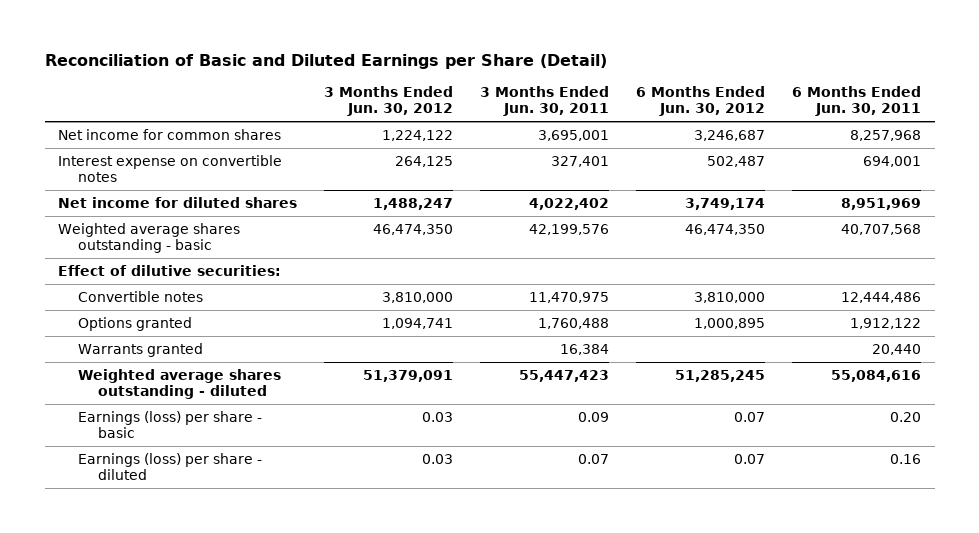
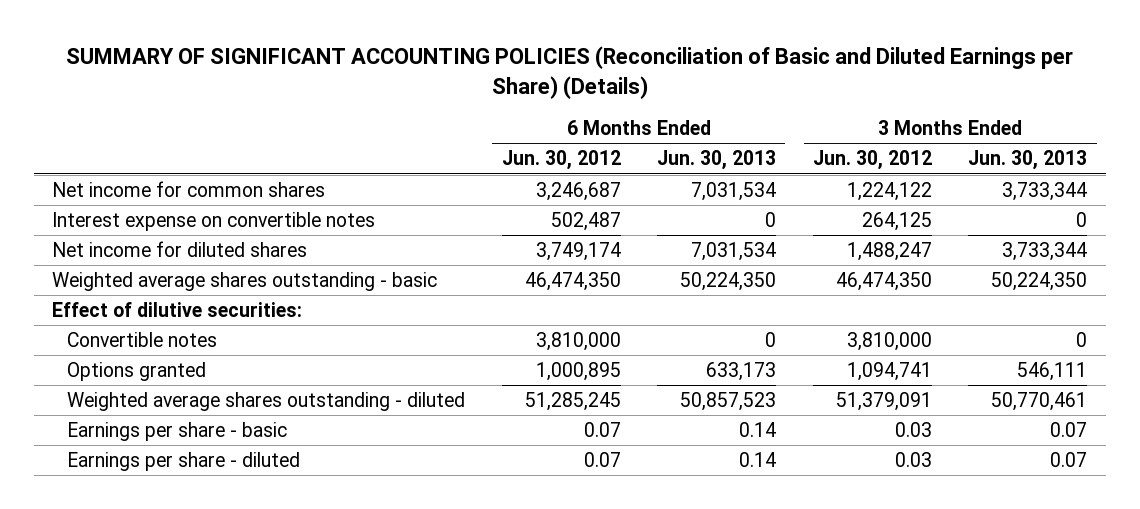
[44,53,607,69] Reconciliation of Basic and Diluted Earnings per Share (Detail) -> [65,46,1073,99] SUMMARY OF SIGNIFICANT ACCOUNTING POLICIES (Reconciliation of Basic and Diluted Earnings per Share) (Details)
[480,85,610,117] 3 Months Ended Jun. 30, 2011 -> none
[792,85,922,117] 6 Months Ended Jun. 30, 2011 -> none
none -> [657,150,777,171] Jun. 30, 2013
none -> [968,150,1088,171] Jun. 30, 2013
[78,342,204,357] Warrants granted -> none
[78,410,263,439] Earnings (loss) per share - basic -> [67,421,288,441] Earnings per share - basic
[78,452,263,481] Earnings (loss) per share - diluted -> [67,451,301,471] Earnings per share - diluted

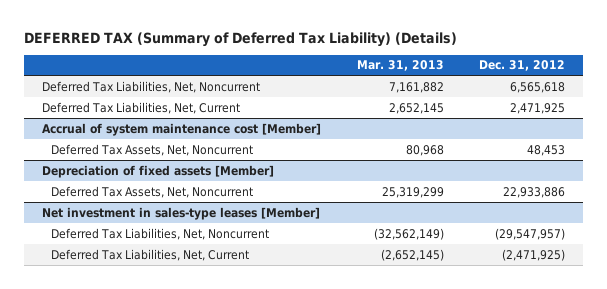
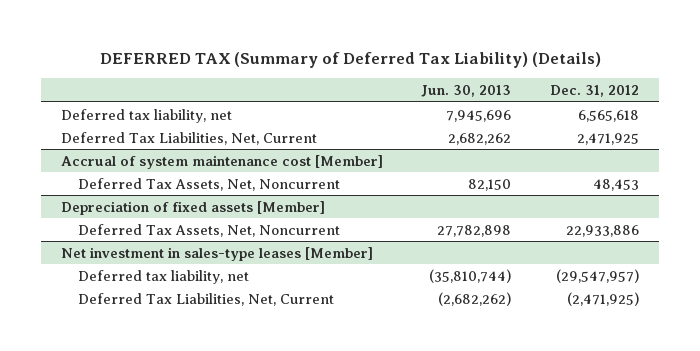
[356,60,444,72] Mar. 31, 2013 -> none
none -> [421,85,512,98] Jun. 30, 2013
[42,80,261,93] Deferred Tax Liabilities, Net, Noncurrent -> [60,108,232,123] Deferred tax liability, net
[51,227,270,240] Deferred Tax Liabilities, Net, Noncurrent -> [78,269,250,284] Deferred tax liability, net

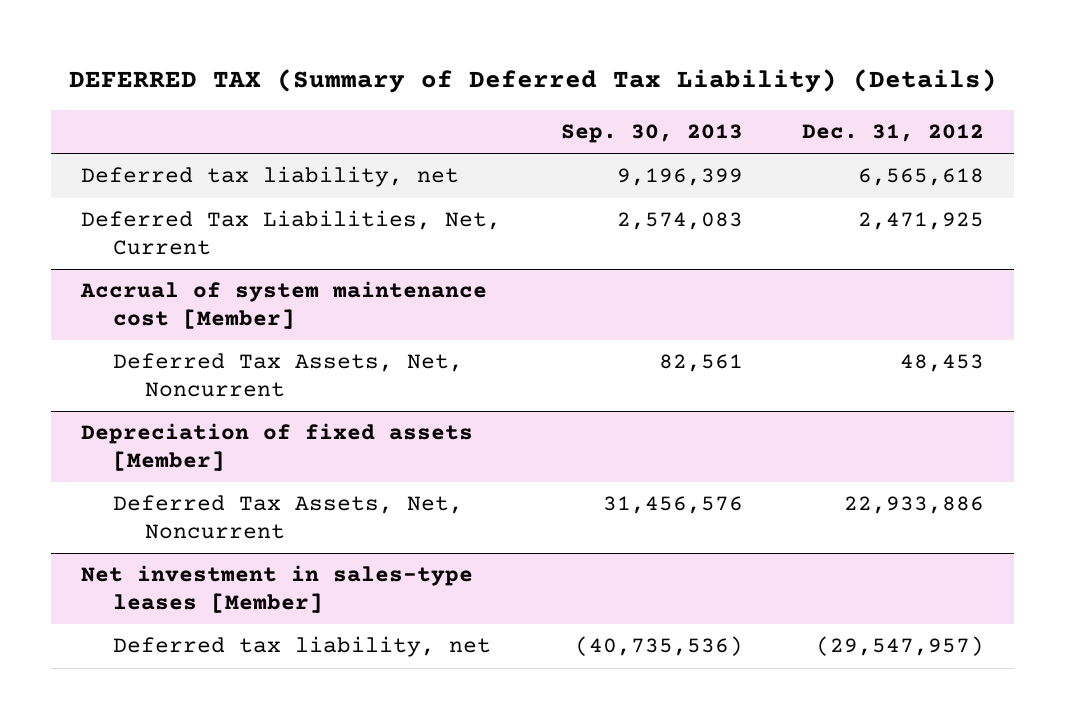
[421,85,512,98] Jun. 30, 2013 -> none
none -> [560,123,743,143] Sep. 30, 2013
[78,292,335,306] Deferred Tax Liabilities, Net, Current -> none

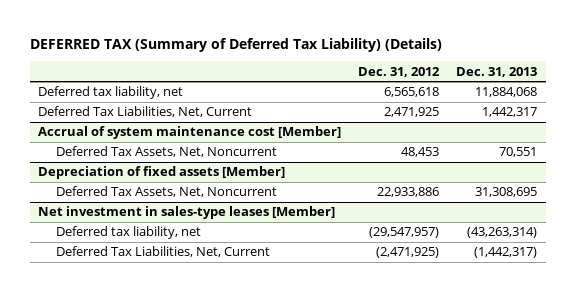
[560,123,743,143] Sep. 30, 2013 -> none
none -> [456,66,538,77] Dec. 31, 2013
none -> [55,246,270,258] Deferred Tax Liabilities, Net, Current

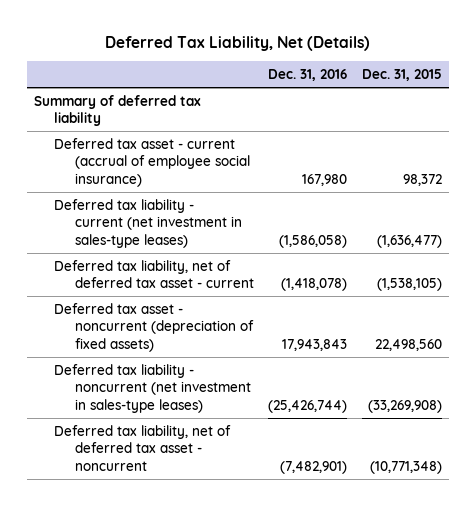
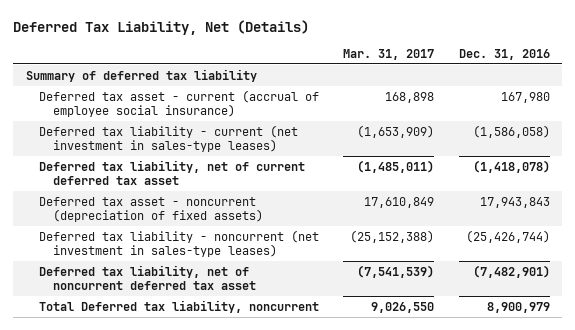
[361,69,442,82] Dec. 31, 2015 -> none
none -> [343,48,435,60] Mar. 31, 2017
[54,259,254,289] Deferred tax liability, net of deferred tax asset - current -> [39,159,306,185] Deferred tax liability, net of current deferred tax asset
[54,424,232,471] Deferred tax liability, net of deferred tax asset - noncurrent -> [39,264,256,290] Deferred tax liability, net of noncurrent deferred tax asset
none -> [39,299,320,313] Total Deferred tax liability, noncurrent

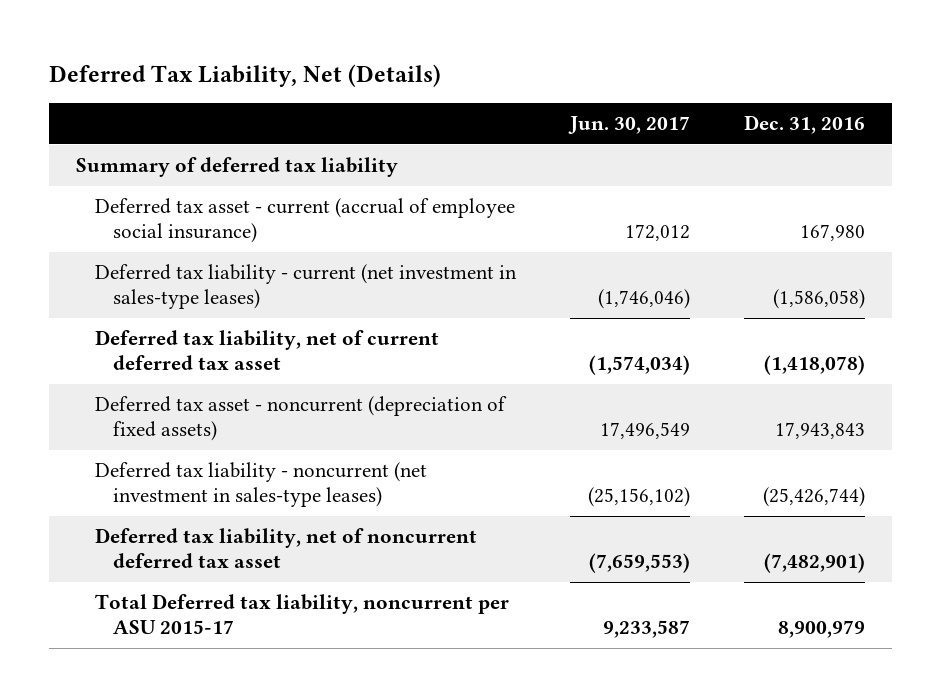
[343,48,435,60] Mar. 31, 2017 -> none
none -> [567,115,690,134] Jun. 30, 2017
[39,299,320,313] Total Deferred tax liability, noncurrent -> [94,594,509,635] Total Deferred tax liability, noncurrent per ASU 2015-17

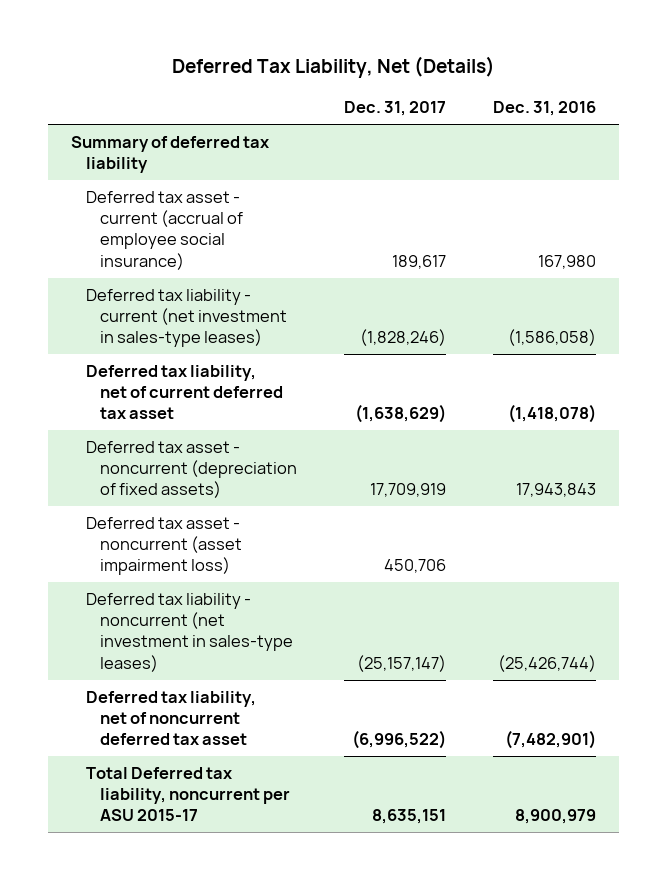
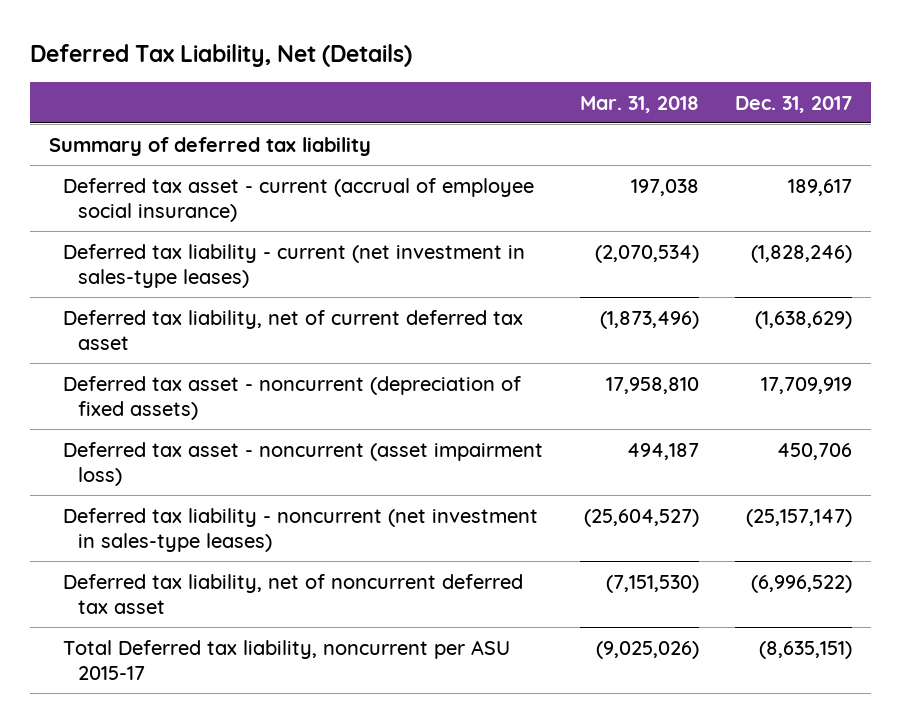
[492,101,596,117] Dec. 31, 2016 -> none
none -> [579,95,699,113] Mar. 31, 2018
[371,809,446,825] 8,635,151 -> [759,640,853,659] (8,635,151)

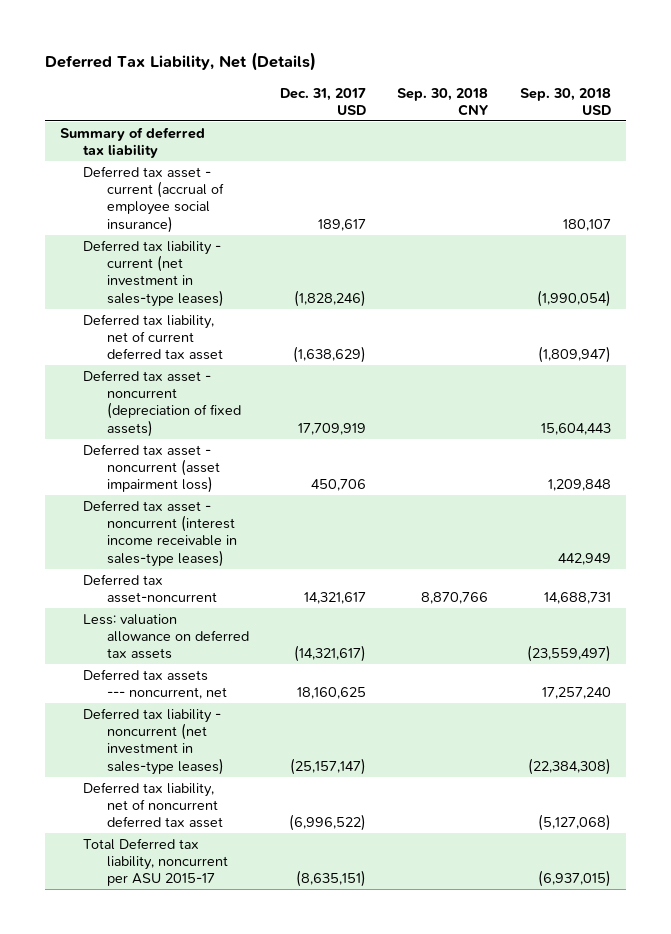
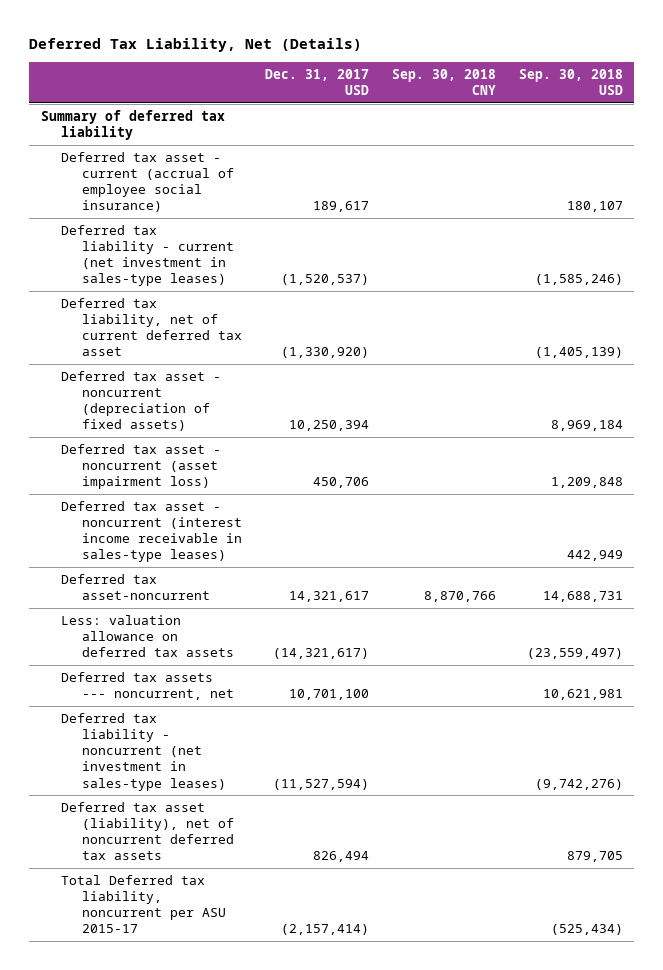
[293,289,366,307] (1,828,246) -> [280,274,369,286] (1,520,537)
[536,289,611,307] (1,990,054) -> [534,274,623,286] (1,585,246)
[292,346,366,364] (1,638,629) -> [280,347,369,359] (1,330,920)
[537,346,611,364] (1,809,947) -> [534,347,623,359] (1,405,139)
[297,422,366,435] 17,709,919 -> [288,420,369,432] 10,250,394
[540,422,611,435] 15,604,443 -> [550,420,623,432] 8,969,184
[296,687,366,700] 18,160,625 -> [288,689,369,701] 10,701,100
[541,687,611,700] 17,257,240 -> [542,689,623,701] 10,621,981
[289,757,366,775] (25,157,147) -> [272,778,369,790] (11,527,594)
[527,757,611,775] (22,384,308) -> [534,778,623,790] (9,742,276)
[83,781,223,829] Deferred tax liability, net of noncurrent deferred tax asset -> [61,801,234,861] Deferred tax asset (liability), net of noncurrent deferred tax assets
[288,814,366,832] (6,996,522) -> [312,851,369,863] 826,494
[537,814,611,832] (5,127,068) -> [566,851,623,863] 879,705
[295,870,366,888] (8,635,151) -> [280,924,369,936] (2,157,414)
[537,870,611,888] (6,937,015) -> [550,924,623,936] (525,434)

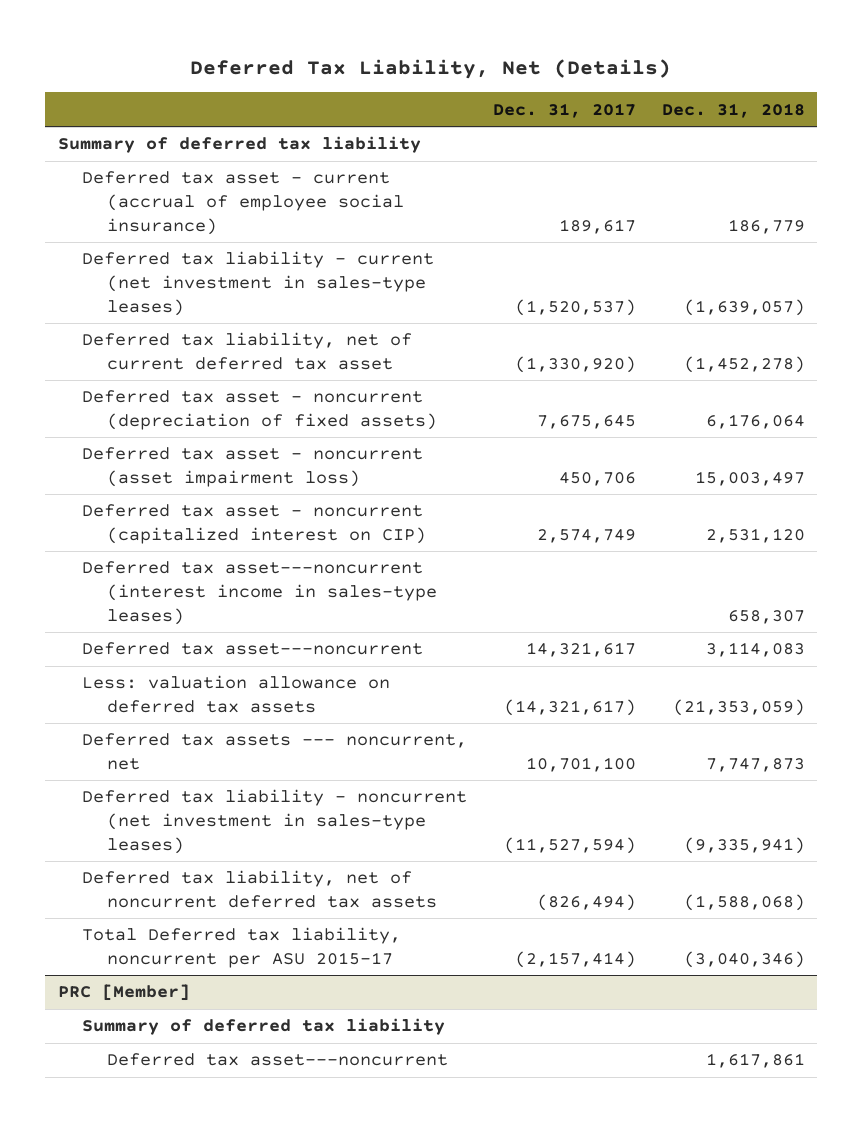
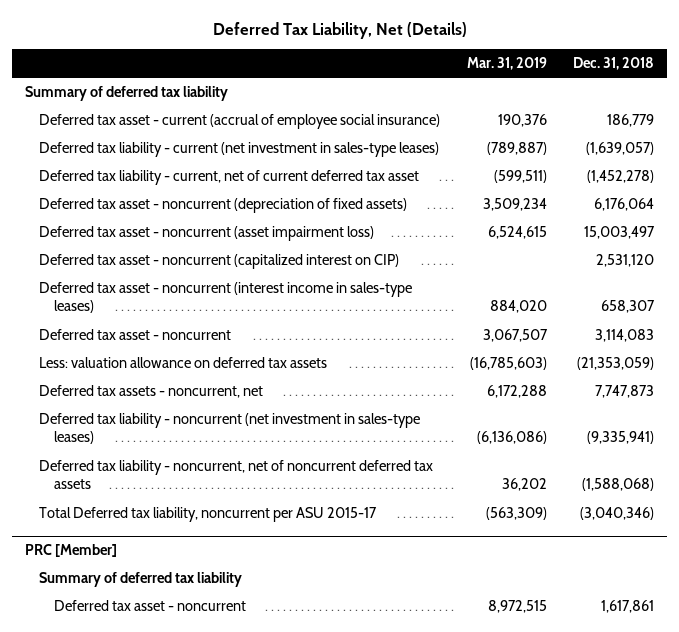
[492,102,636,118] Dec. 31, 2017 -> none
none -> [466,57,547,71] Mar. 31, 2019
[82,332,413,371] Deferred tax liability, net of current deferred tax asset -> [39,170,420,186] Deferred tax liability - current, net of current deferred tax asset
[82,561,438,625] Deferred tax asset---noncurrent (interest income in sales-type leases) -> [39,282,413,314] Deferred tax asset - noncurrent (interest income in sales-type leases)
[82,642,424,656] Deferred tax asset---noncurrent -> [39,329,232,341] Deferred tax asset - noncurrent
[82,733,468,771] Deferred tax assets --- noncurrent, net -> [39,385,264,399] Deferred tax assets - noncurrent, net
[82,870,438,909] Deferred tax liability, net of noncurrent deferred tax assets -> [39,460,434,490] Deferred tax liability - noncurrent, net of noncurrent deferred tax assets
[107,1053,449,1067] Deferred tax asset---noncurrent -> [53,600,246,612] Deferred tax asset - noncurrent

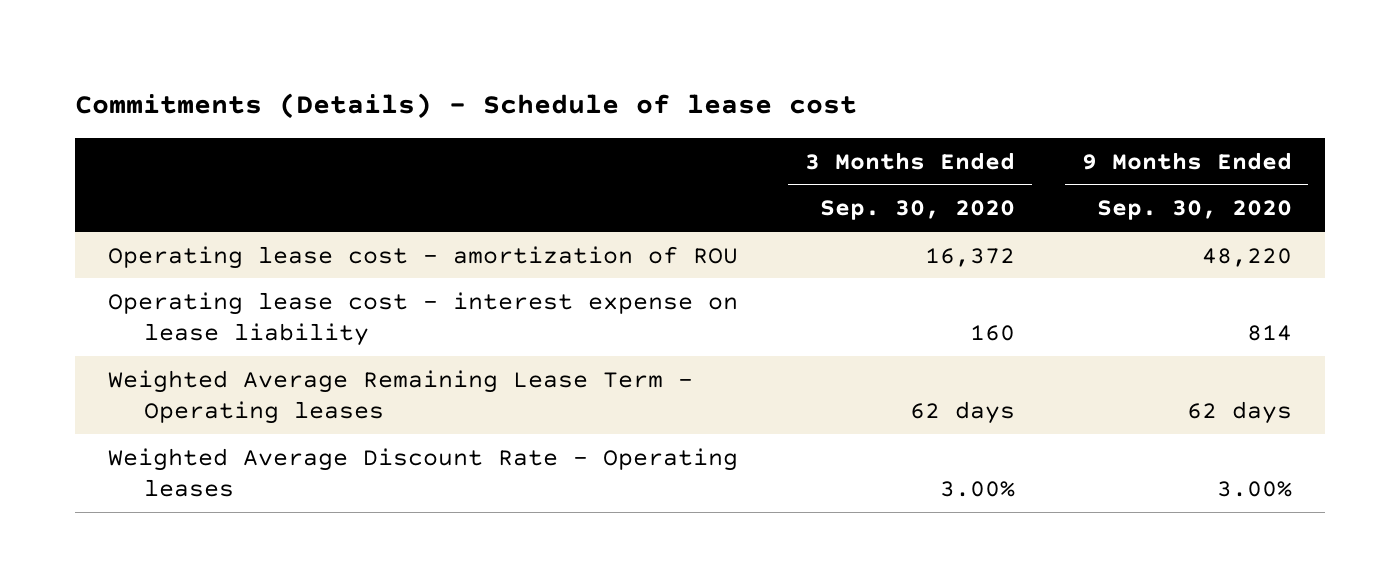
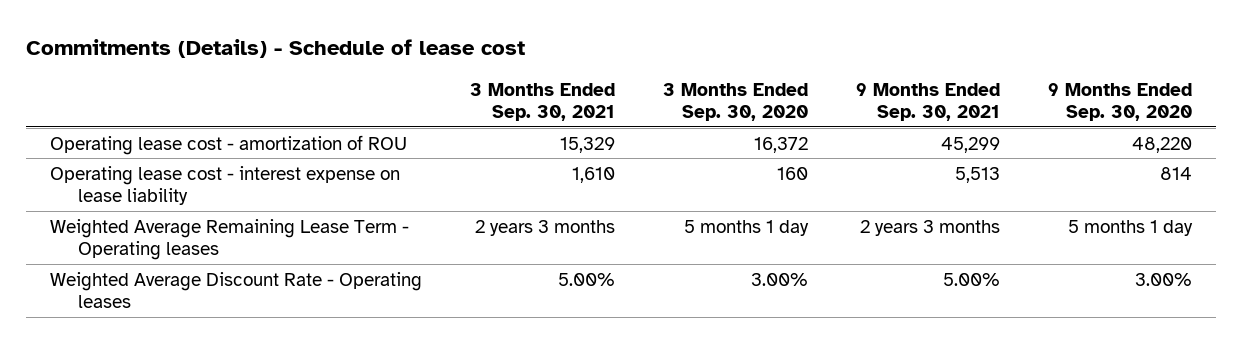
none -> [469,82,615,122] 3 Months Ended Sep. 30, 2021
none -> [855,82,1000,122] 9 Months Ended Sep. 30, 2021
[909,401,1015,425] 62 days -> [683,219,809,236] 5 months 1 day
[1186,401,1292,425] 62 days -> [1067,219,1193,236] 5 months 1 day

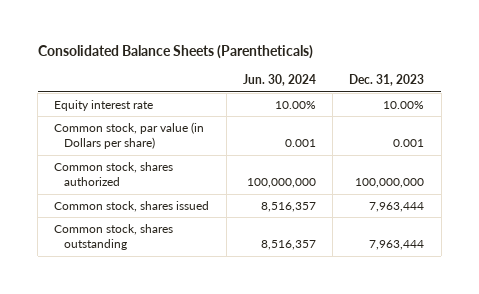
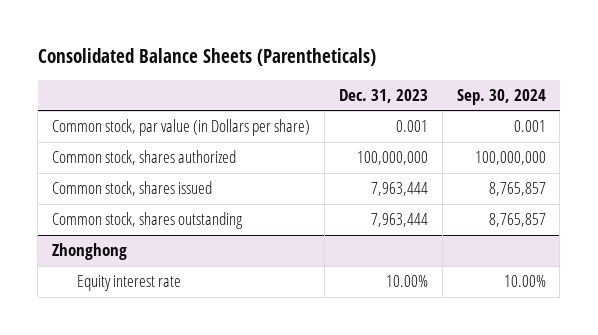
[242,74,316,87] Jun. 30, 2024 -> none
none -> [456,88,546,105] Sep. 30, 2024
[54,99,154,111] Equity interest rate -> none
none -> [52,243,128,261] Zhonghong
none -> [76,275,181,292] Equity interest rate

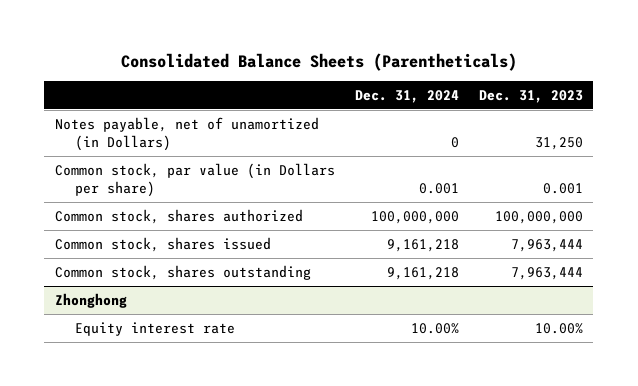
[456,88,546,105] Sep. 30, 2024 -> none
none -> [354,89,459,103] Dec. 31, 2024
none -> [54,116,319,151] Notes payable, net of unamortized (in Dollars)

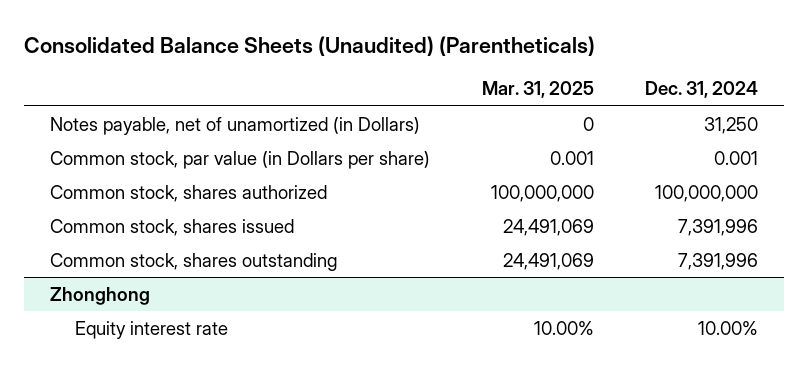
[120,52,517,71] Consolidated Balance Sheets (Parentheticals) -> [23,35,595,56] Consolidated Balance Sheets (Unaudited) (Parentheticals)
[479,89,584,103] Dec. 31, 2023 -> none
none -> [481,81,594,99] Mar. 31, 2025
[450,136,459,148] 0 -> [704,116,759,134] 31,250
[386,238,459,252] 9,161,218 -> [678,218,759,236] 7,391,996
[386,266,459,280] 9,161,218 -> [678,252,759,270] 7,391,996

